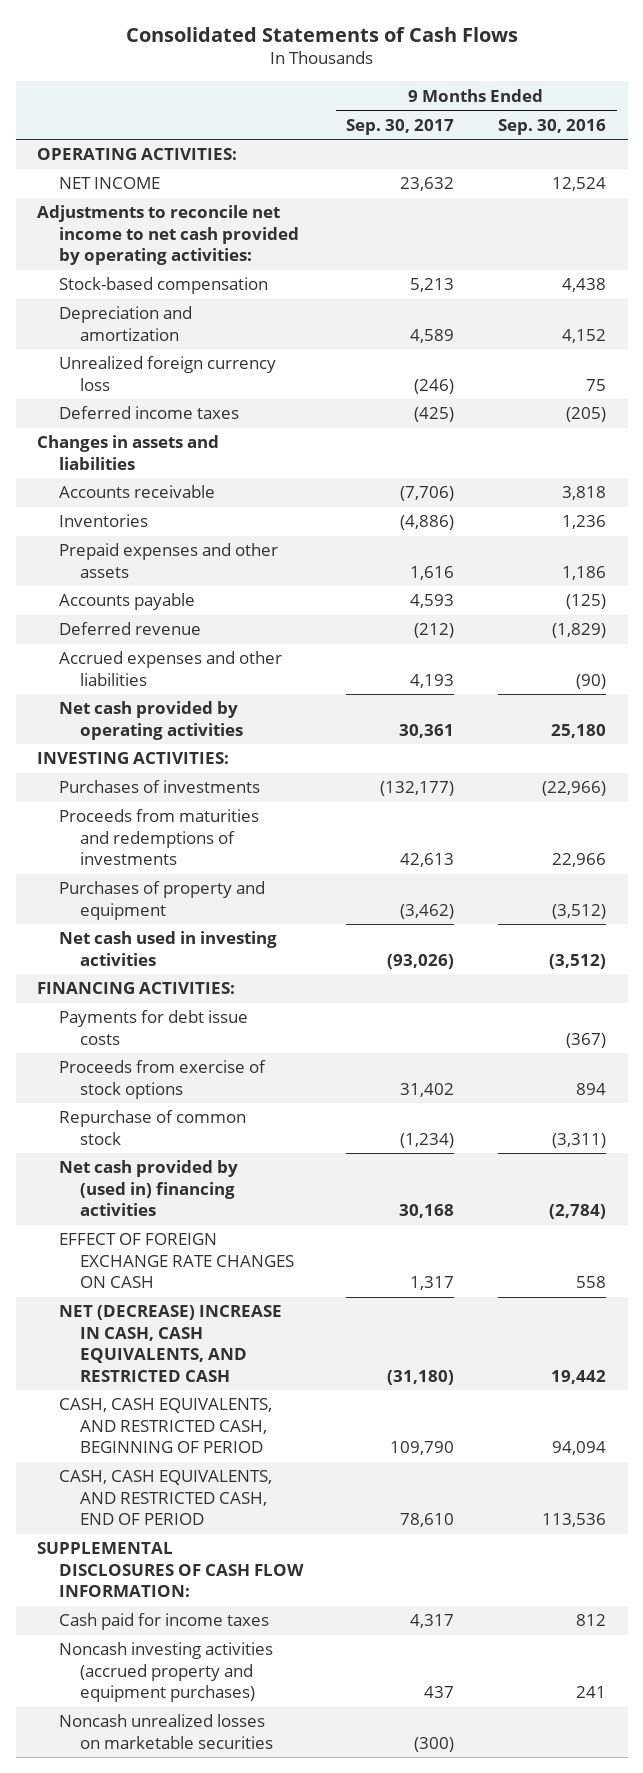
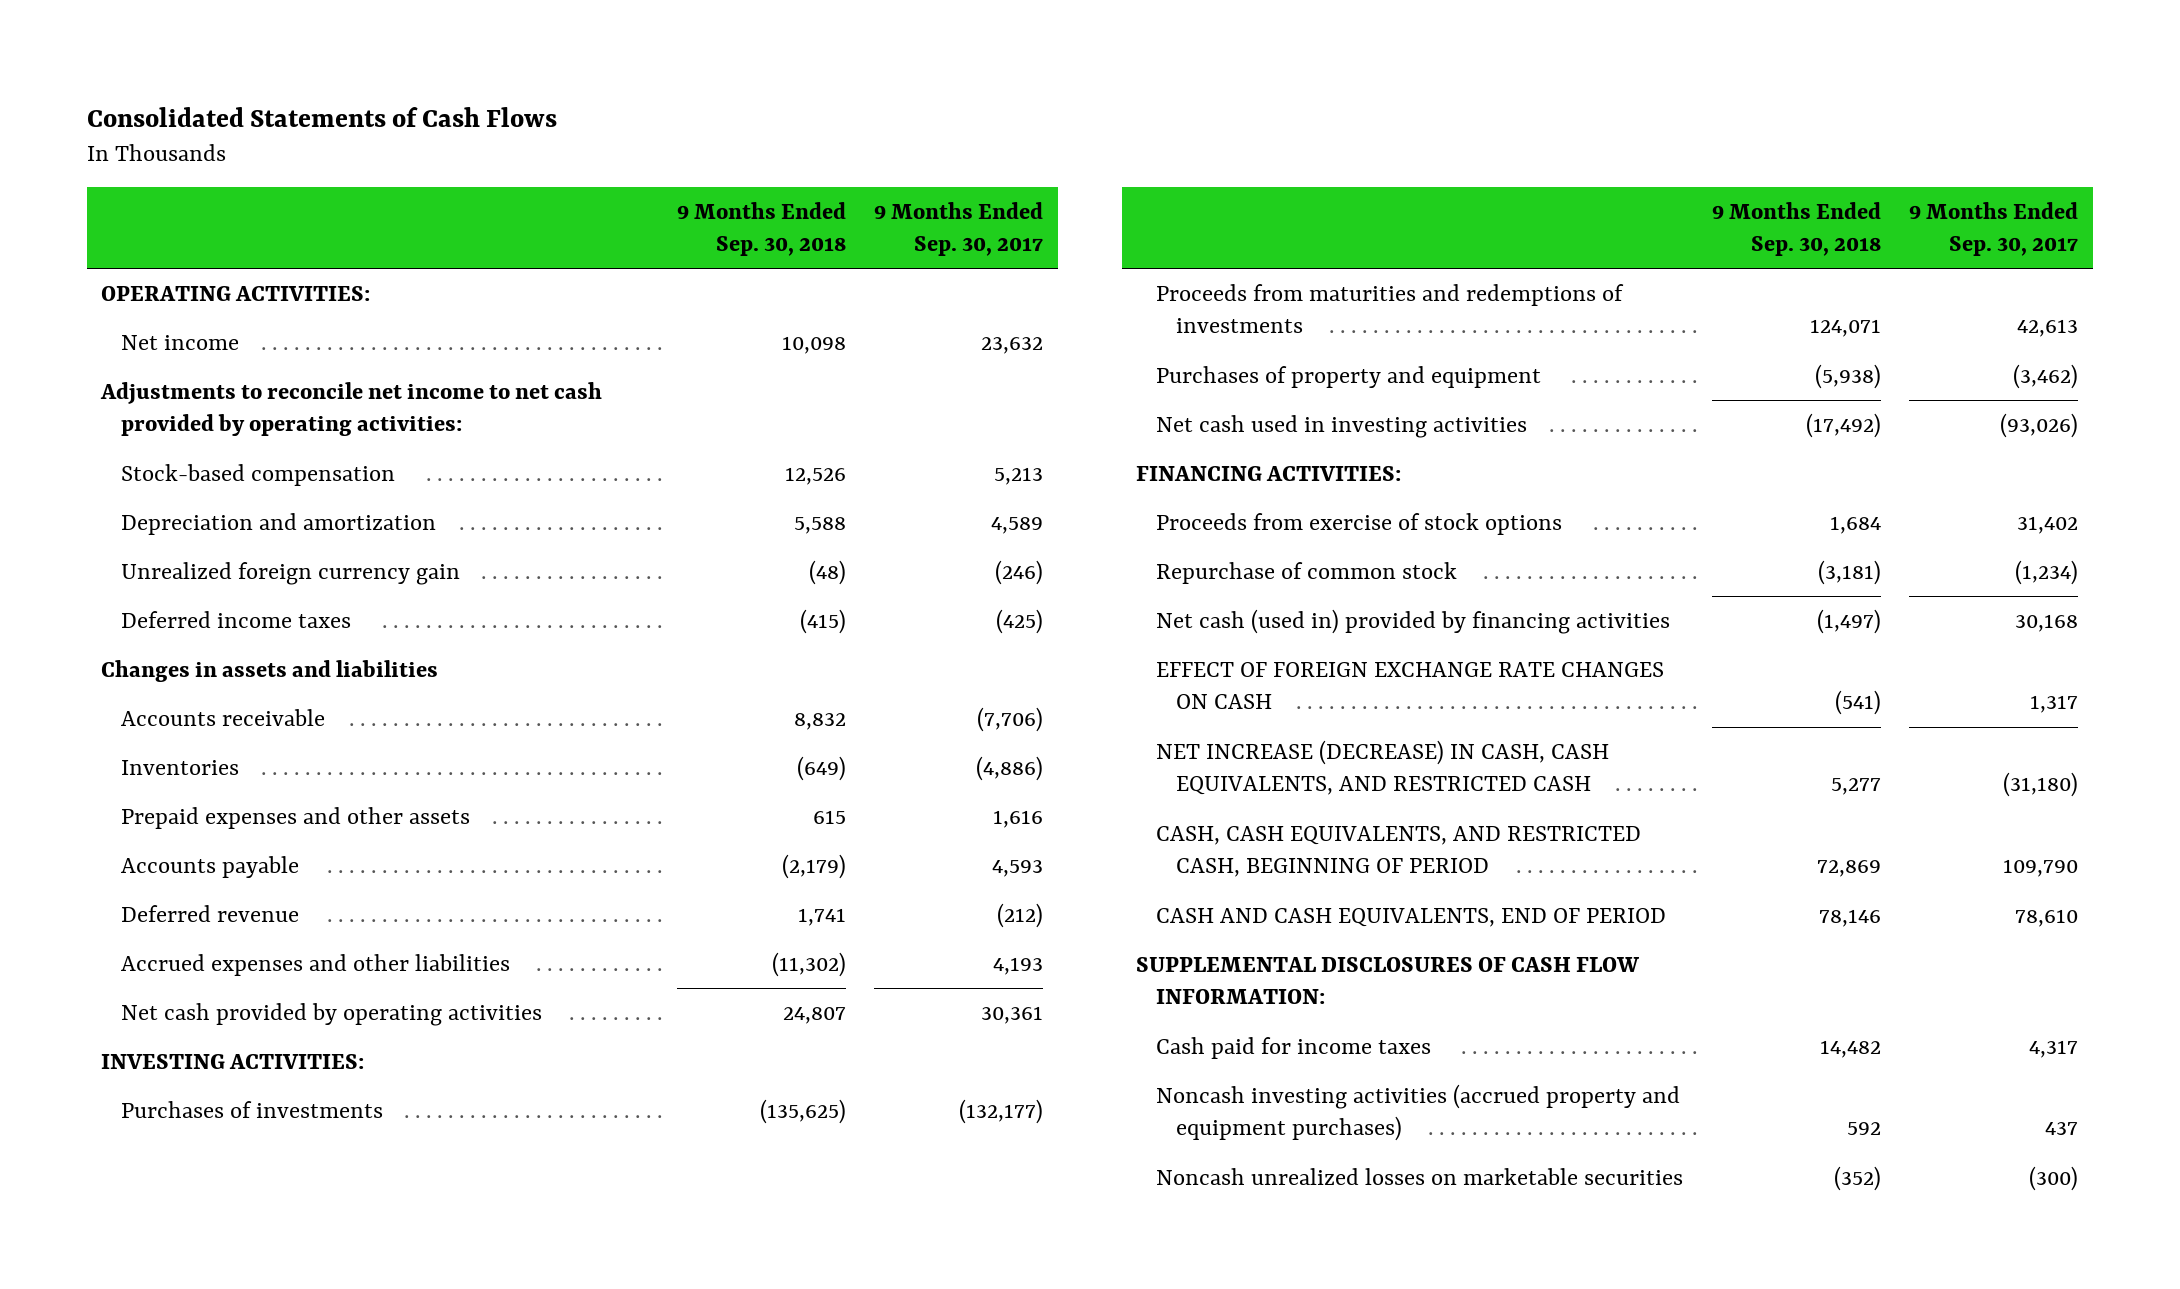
[498,118,607,135] Sep. 30, 2016 -> none
none -> [676,201,846,256] 9 Months Ended Sep. 30, 2018
[58,177,160,190] NET INCOME -> [121,335,240,351] Net income
[58,356,276,391] Unrealized foreign currency loss -> [121,562,461,586] Unrealized foreign currency gain
[58,1010,248,1045] Payments for debt issue costs -> none
[58,1160,238,1217] Net cash provided by (used in) financing activities -> [1155,609,1670,635] Net cash (used in) provided by financing activities
[58,1305,282,1382] NET (DECREASE) INCREASE IN CASH, CASH EQUIVALENTS, AND RESTRICTED CASH -> [1155,740,1609,796] NET INCREASE (DECREASE) IN CASH, CASH EQUIVALENTS, AND RESTRICTED CASH
[58,1470,272,1526] CASH, CASH EQUIVALENTS, AND RESTRICTED CASH, END OF PERIOD -> [1155,908,1666,928] CASH AND CASH EQUIVALENTS, END OF PERIOD

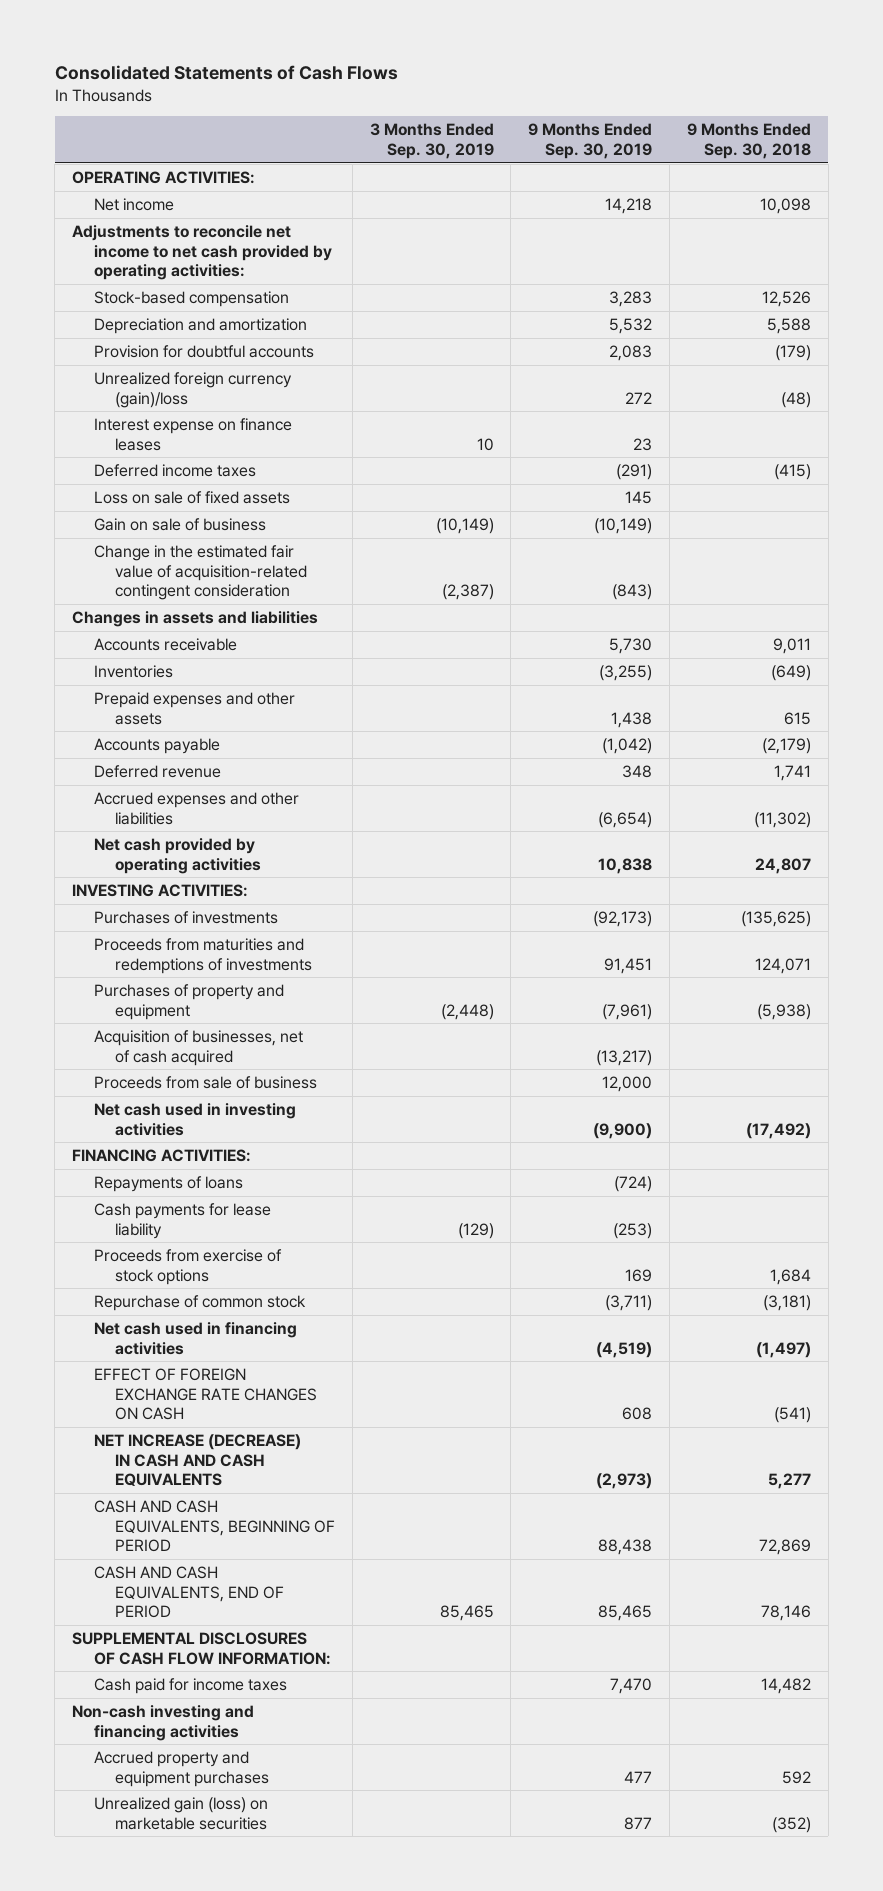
[874,201,1044,256] 9 Months Ended Sep. 30, 2017 -> none
none -> [369,123,494,159] 3 Months Ended Sep. 30, 2019
none -> [528,123,653,159] 9 Months Ended Sep. 30, 2019
none -> [93,344,314,358] Provision for doubtful accounts
[121,562,461,586] Unrealized foreign currency gain -> [93,371,292,408] Unrealized foreign currency (gain)/loss
none -> [93,417,292,451] Interest expense on finance leases
none -> [93,490,290,504] Loss on sale of fixed assets
none -> [93,517,266,531] Gain on sale of business
none -> [93,544,307,601] Change in the estimated fair value of acquisition-related contingent consideration
[793,713,846,731] 8,832 -> [772,637,811,654] 9,011
none -> [93,1029,303,1066] Acquisition of businesses, net of cash acquired
none -> [93,1075,317,1089] Proceeds from sale of business
none -> [93,1175,243,1192] Repayments of loans
none -> [93,1202,271,1239] Cash payments for lease liability
[1155,609,1670,635] Net cash (used in) provided by financing activities -> [93,1321,297,1355] Net cash used in financing activities
[1155,740,1609,796] NET INCREASE (DECREASE) IN CASH, CASH EQUIVALENTS, AND RESTRICTED CASH -> [93,1433,301,1487] NET INCREASE (DECREASE) IN CASH AND CASH EQUIVALENTS
[1155,826,1641,878] CASH, CASH EQUIVALENTS, AND RESTRICTED CASH, BEGINNING OF PERIOD -> [93,1499,335,1553] CASH AND CASH EQUIVALENTS, BEGINNING OF PERIOD
none -> [72,1704,255,1741] Non-cash investing and financing activities
[1155,1084,1680,1142] Noncash investing activities (accrued property and equipment purchases) -> [93,1750,269,1787] Accrued property and equipment purchases
[1155,1168,1683,1186] Noncash unrealized losses on marketable securities -> [93,1796,268,1830] Unrealized gain (loss) on marketable securities

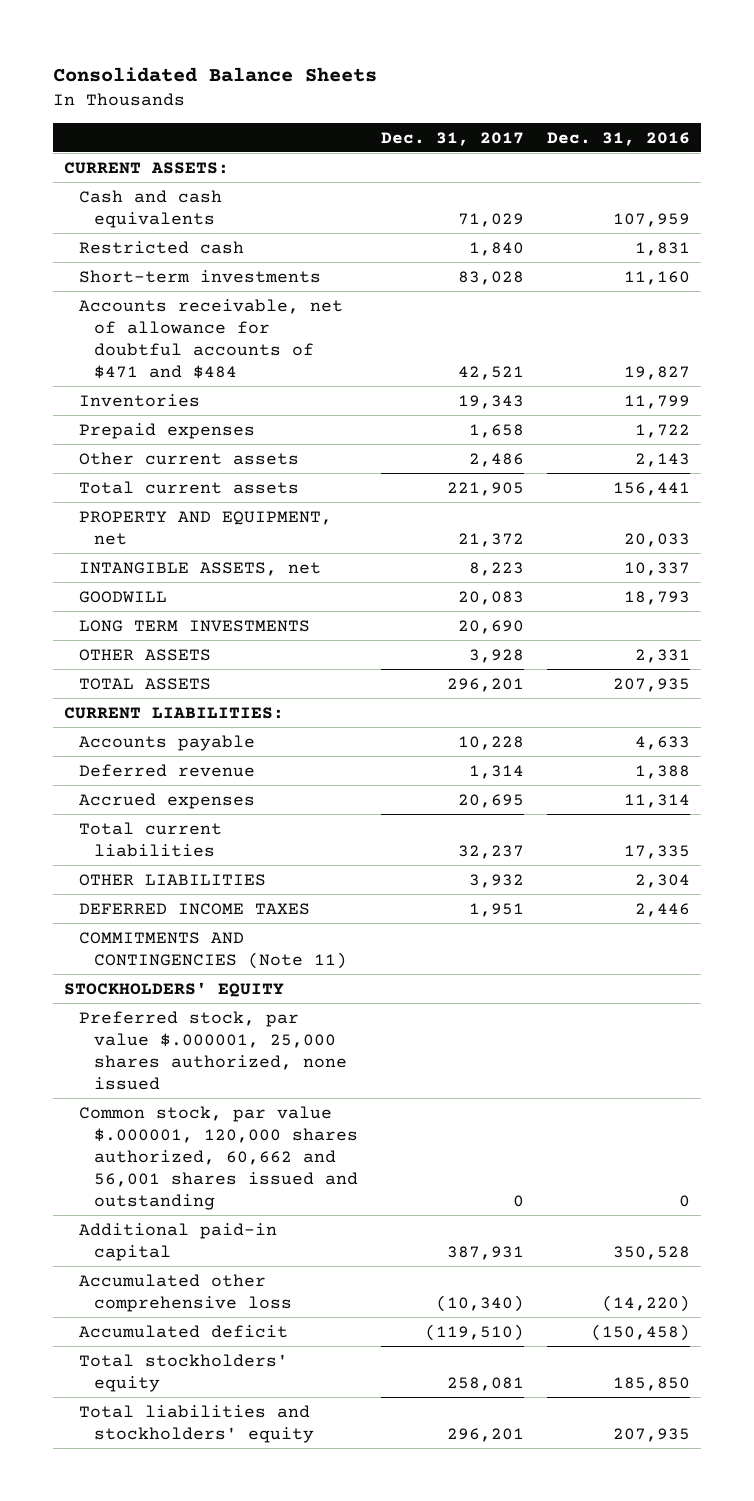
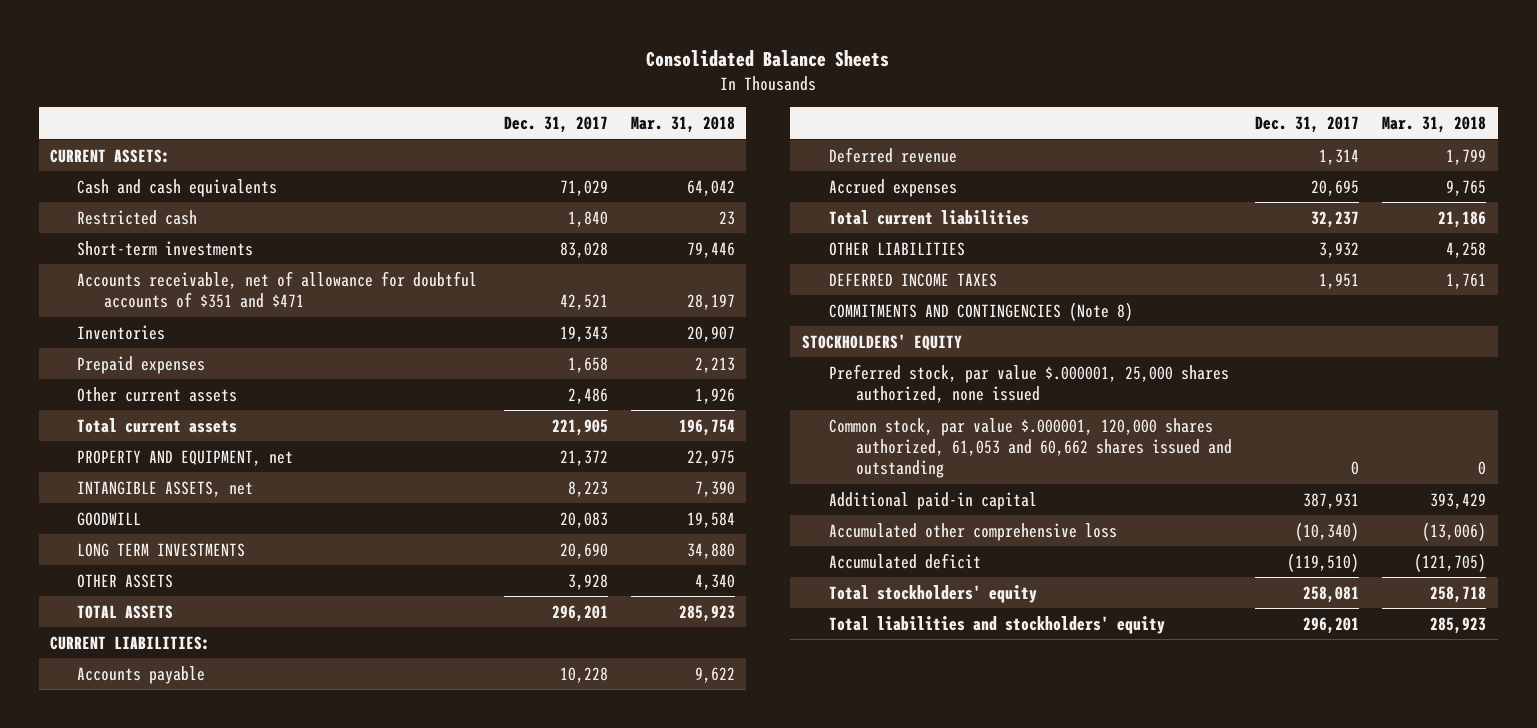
[546,131,690,146] Dec. 31, 2016 -> none
none -> [630,116,735,134] Mar. 31, 2018
[79,298,344,379] Accounts receivable, net of allowance for doubtful accounts of $471 and $484 -> [77,270,478,309] Accounts receivable, net of allowance for doubtful accounts of $351 and $471
[79,931,347,969] COMMITMENTS AND CONTINGENCIES (Note 11) -> [828,301,1133,321] COMMITMENTS AND CONTINGENCIES (Note 8)
[79,1105,358,1211] Common stock, par value $.000001, 120,000 shares authorized, 60,662 and 56,001 shares issued and outstanding -> [828,417,1232,479] Common stock, par value $.000001, 120,000 shares authorized, 61,053 and 60,662 shares issued and outstanding

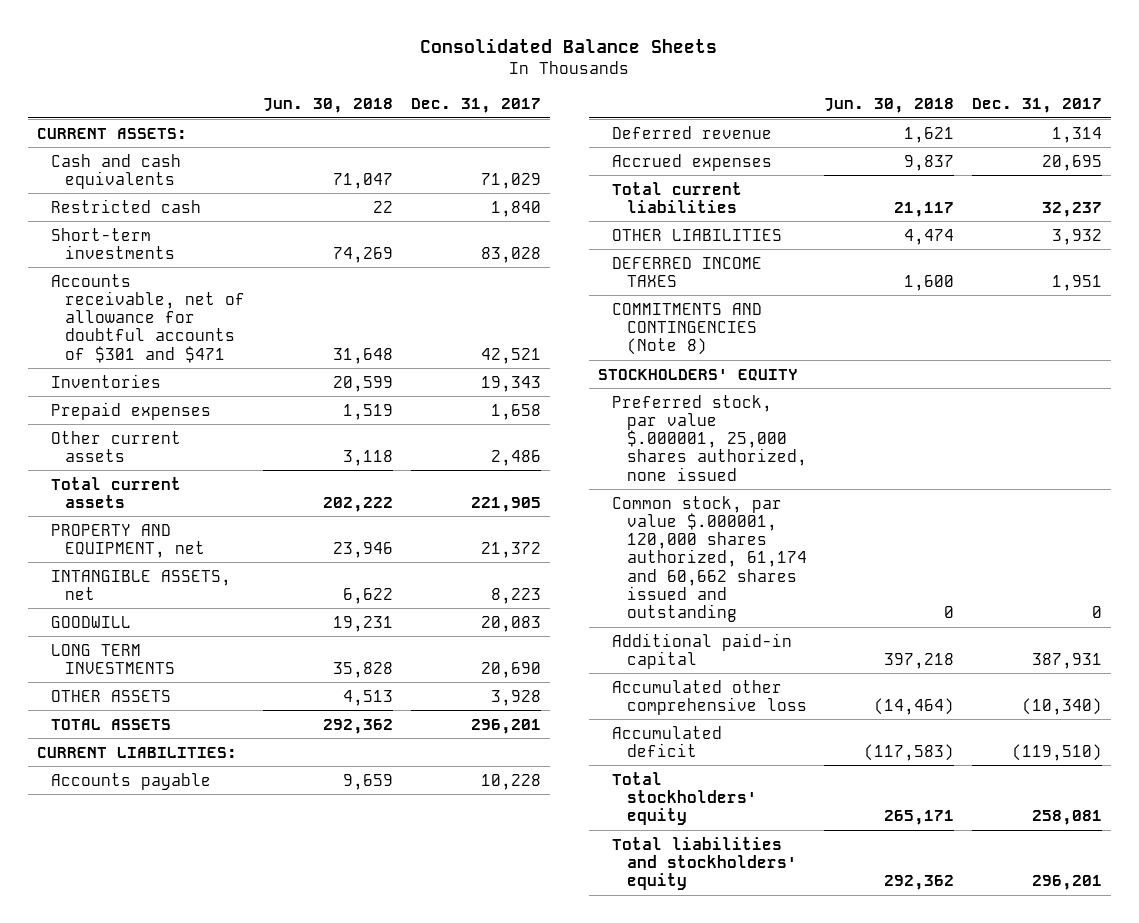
[630,116,735,134] Mar. 31, 2018 -> none
none -> [262,98,393,114] Jun. 30, 2018
[77,270,478,309] Accounts receivable, net of allowance for doubtful accounts of $351 and $471 -> [51,273,246,363] Accounts receivable, net of allowance for doubtful accounts of $301 and $471
[828,417,1232,479] Common stock, par value $.000001, 120,000 shares authorized, 61,053 and 60,662 shares issued and outstanding -> [612,495,807,623] Common stock, par value $.000001, 120,000 shares authorized, 61,174 and 60,662 shares issued and outstanding

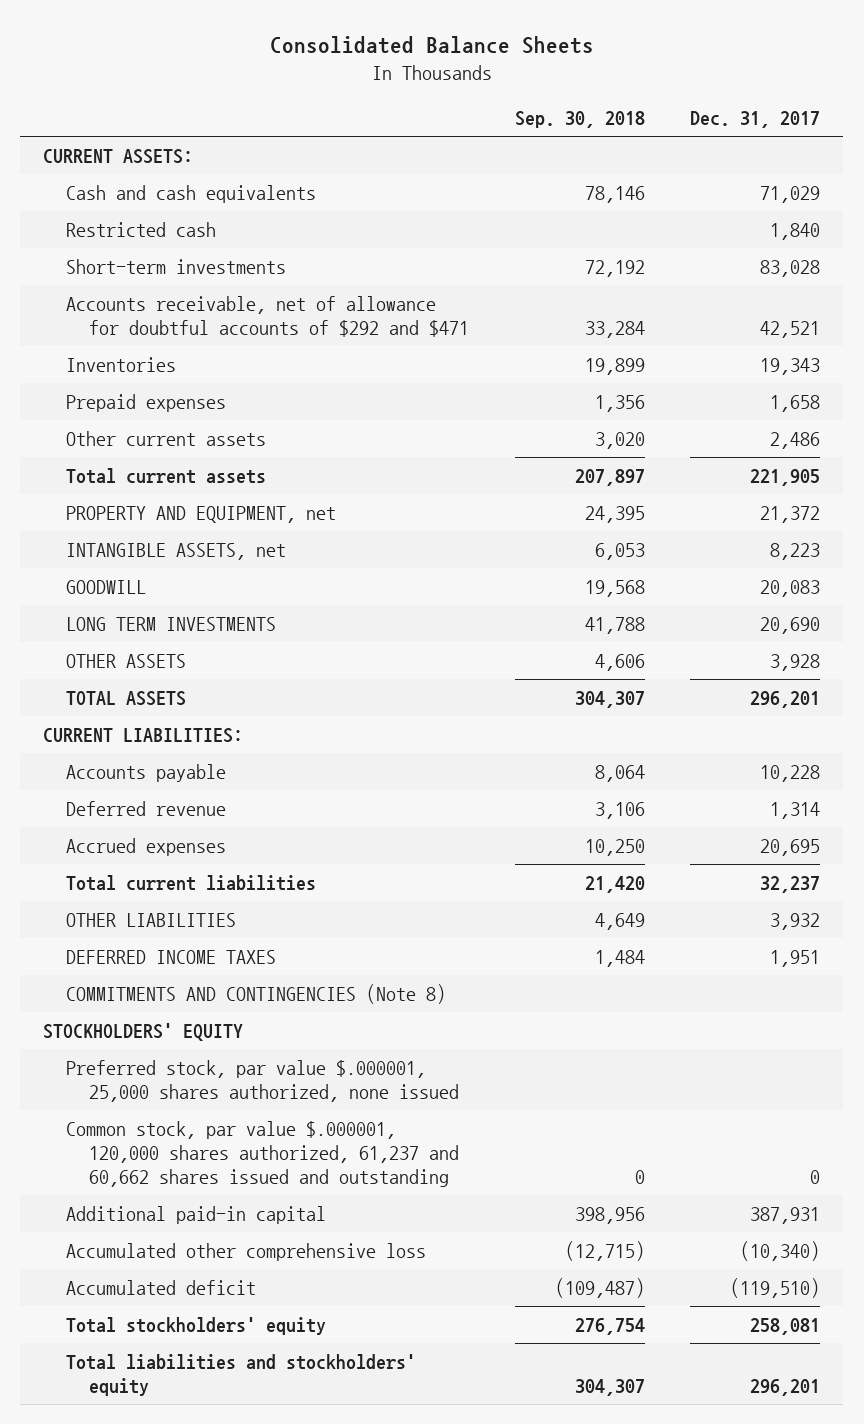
[262,98,393,114] Jun. 30, 2018 -> none
none -> [514,111,645,129] Sep. 30, 2018
[51,273,246,363] Accounts receivable, net of allowance for doubtful accounts of $301 and $471 -> [66,296,469,337] Accounts receivable, net of allowance for doubtful accounts of $292 and $471
[612,495,807,623] Common stock, par value $.000001, 120,000 shares authorized, 61,174 and 60,662 shares issued and outstanding -> [66,1121,459,1187] Common stock, par value $.000001, 120,000 shares authorized, 61,237 and 60,662 shares issued and outstanding

